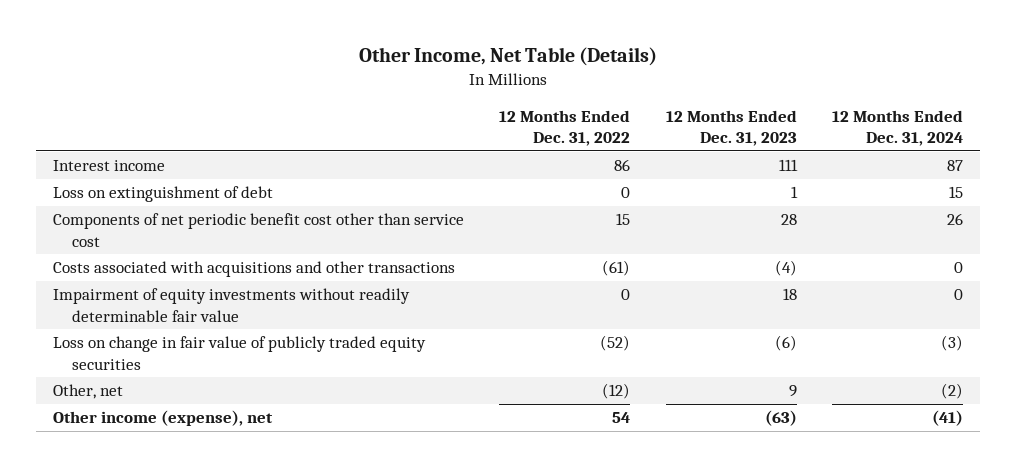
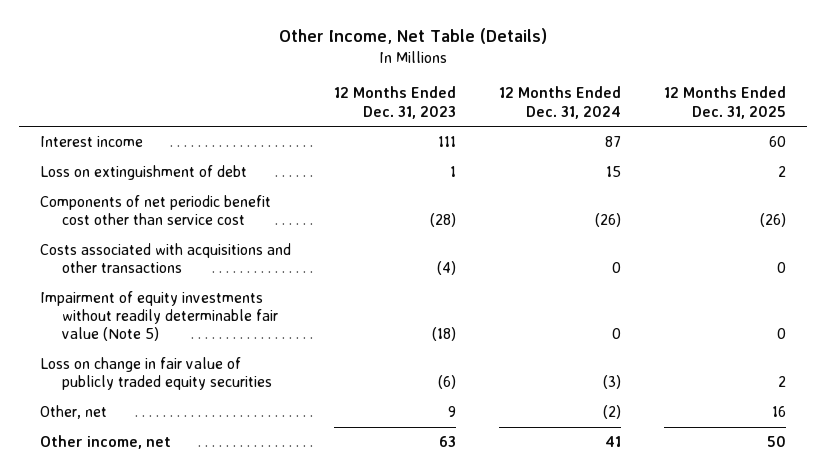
[499,109,631,146] 12 Months Ended Dec. 31, 2022 -> none
none -> [663,86,786,119] 12 Months Ended Dec. 31, 2025
[780,214,797,226] 28 -> [429,213,456,228] (28)
[946,213,963,226] 26 -> [594,213,621,228] (26)
[53,288,411,322] Impairment of equity investments without readily determinable fair value -> [40,291,278,342] Impairment of equity investments without readily determinable fair value (Note 5)
[782,288,797,301] 18 -> [431,327,456,342] (18)
[53,410,274,427] Other income (expense), net -> [40,435,172,450] Other income, net
[764,410,797,427] (63) -> [438,436,456,448] 63
[931,410,963,427] (41) -> [604,436,621,448] 41

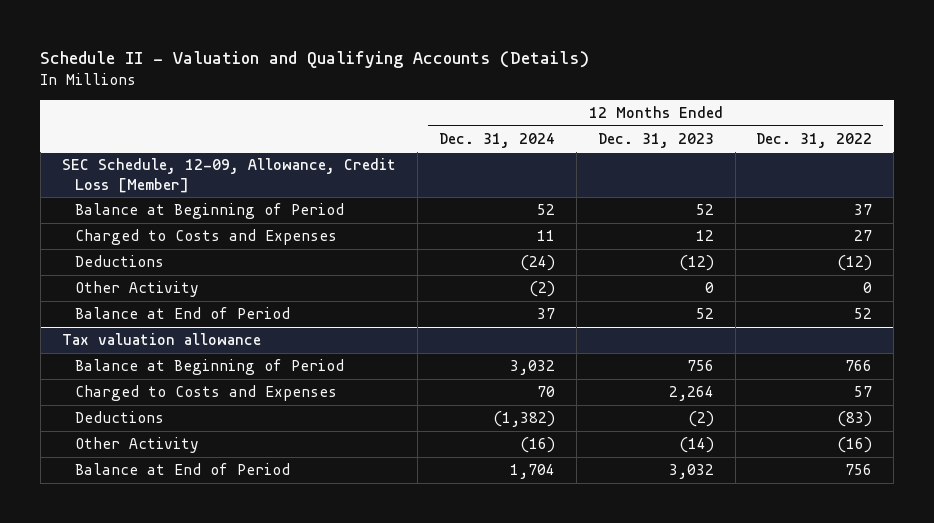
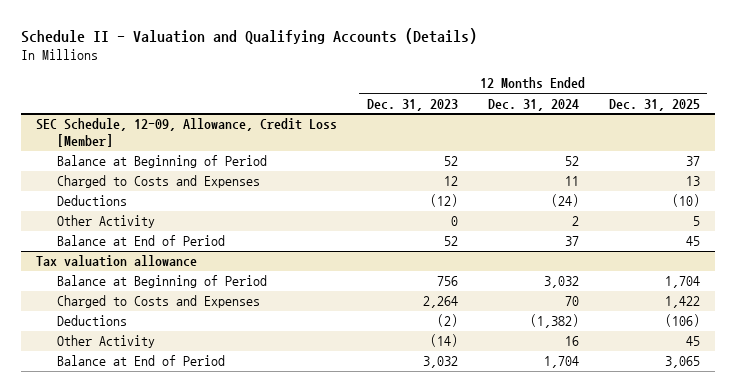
[756,132,873,148] Dec. 31, 2022 -> none
none -> [608,98,700,111] Dec. 31, 2025
[528,281,555,298] (2) -> [571,216,579,227] 2
[519,437,555,454] (16) -> [564,336,579,347] 16

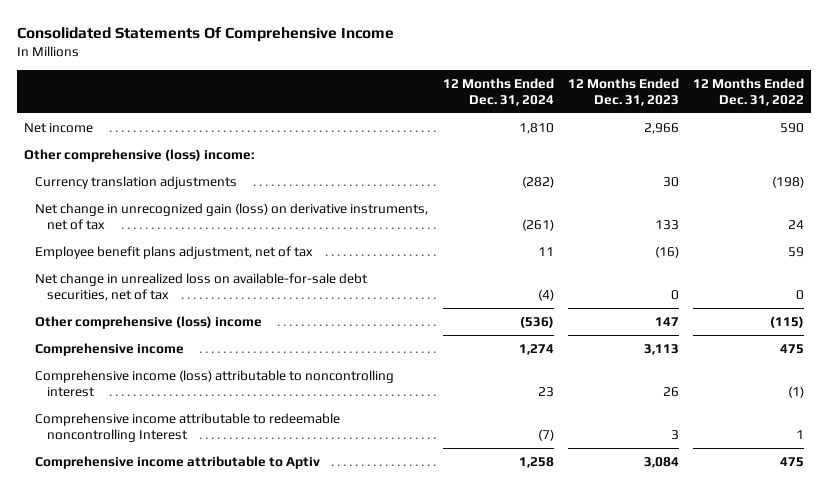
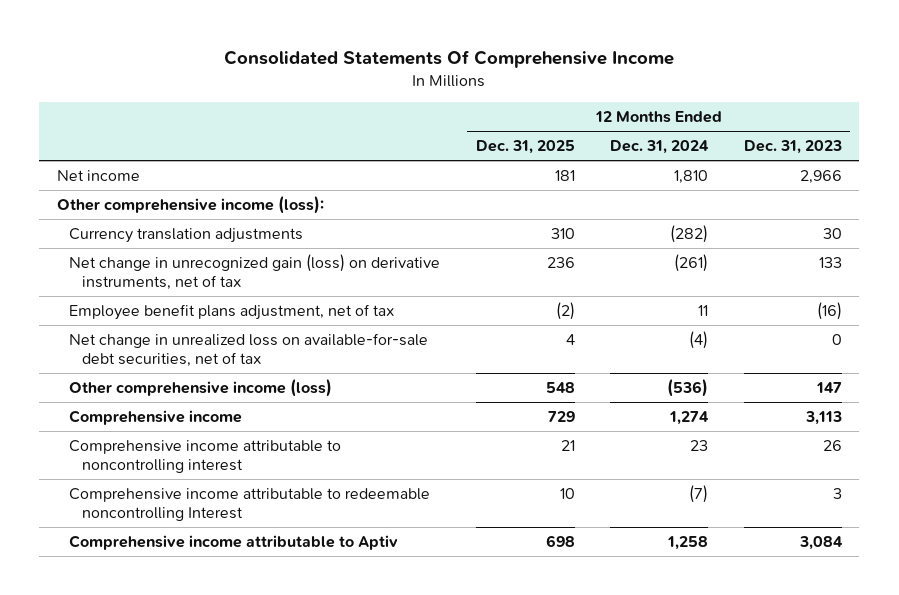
[693,77,805,106] 12 Months Ended Dec. 31, 2022 -> none
none -> [475,140,575,155] Dec. 31, 2025
[24,148,255,162] Other comprehensive (loss) income: -> [57,195,325,214] Other comprehensive income (loss):
[35,315,263,329] Other comprehensive (loss) income -> [69,378,333,397] Other comprehensive income (loss)
[35,369,395,397] Comprehensive income (loss) attributable to noncontrolling interest -> [69,439,342,473] Comprehensive income attributable to noncontrolling interest

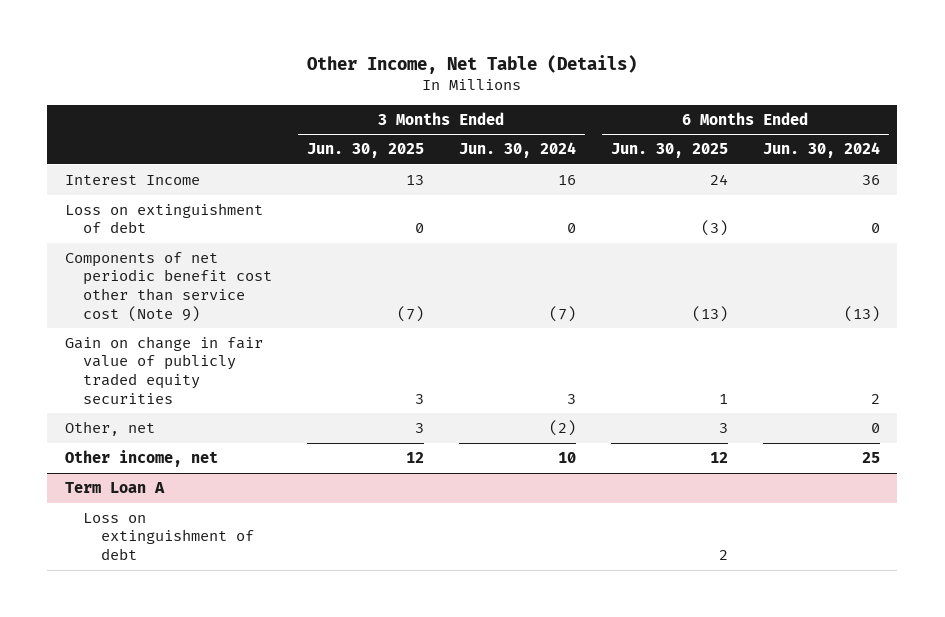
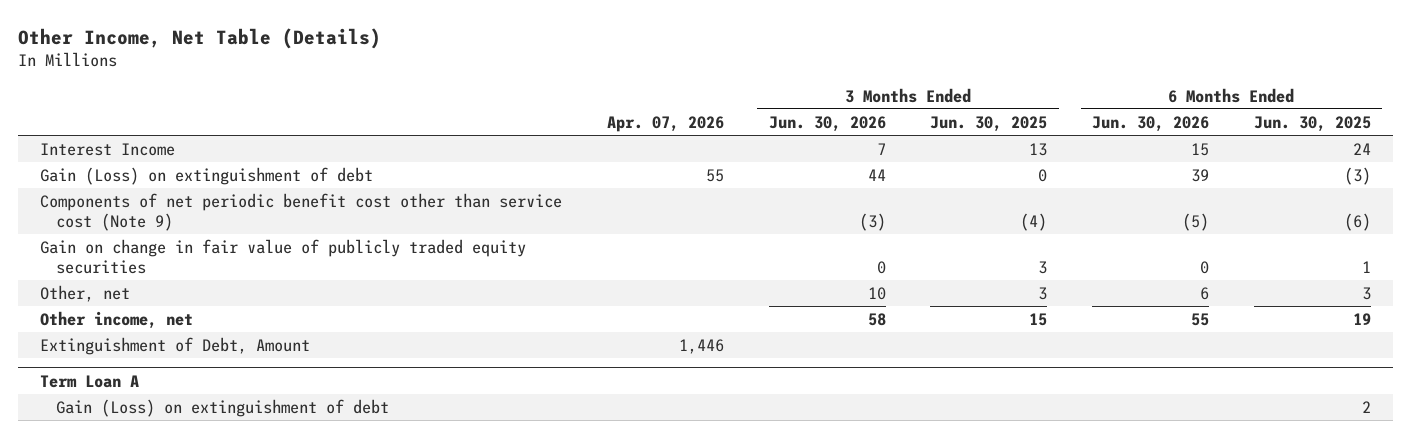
[458,142,576,159] Jun. 30, 2024 -> none
[762,142,880,159] Jun. 30, 2024 -> none
none -> [606,116,724,133] Apr. 07, 2026
none -> [768,116,886,133] Jun. 30, 2026
none -> [1092,116,1210,133] Jun. 30, 2026
[64,202,263,234] Loss on extinguishment of debt -> [40,167,374,186] Gain (Loss) on extinguishment of debt
[396,305,424,322] (7) -> [1020,212,1048,231] (4)
[691,305,728,322] (13) -> [1343,212,1371,231] (6)
[405,451,424,463] 12 -> [1029,313,1048,327] 15
[709,451,728,463] 12 -> [1352,313,1371,326] 19
none -> [40,337,311,356] Extinguishment of Debt, Amount
[82,512,255,561] Loss on extinguishment of debt -> [56,399,390,418] Gain (Loss) on extinguishment of debt

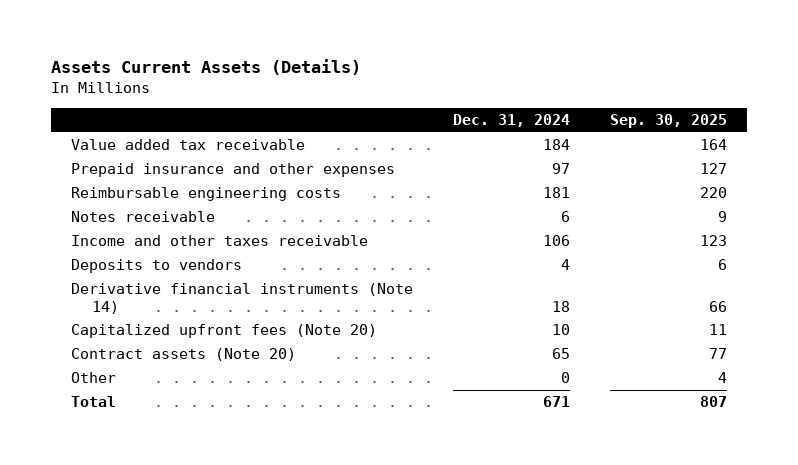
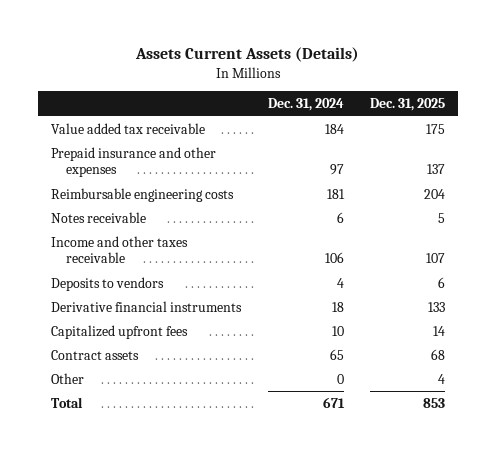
[609,114,727,129] Sep. 30, 2025 -> none
none -> [370,98,446,112] Dec. 31, 2025
[70,283,413,314] Derivative financial instruments (Note 14) -> [51,300,243,312] Derivative financial instruments
[70,324,377,339] Capitalized upfront fees (Note 20) -> [51,324,189,339] Capitalized upfront fees
[70,348,296,362] Contract assets (Note 20) -> [51,349,140,360] Contract assets

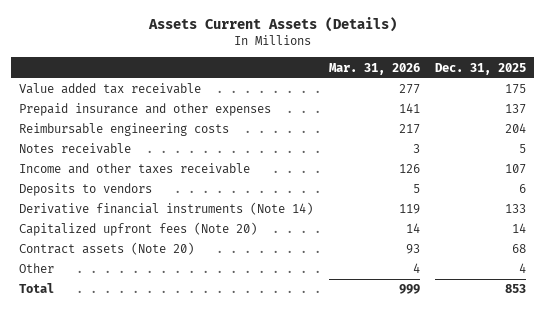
[267,98,344,112] Dec. 31, 2024 -> none
none -> [328,62,420,75] Mar. 31, 2026
[51,300,243,312] Derivative financial instruments -> [18,202,313,216] Derivative financial instruments (Note 14)
[51,324,189,339] Capitalized upfront fees -> [18,222,257,237] Capitalized upfront fees (Note 20)
[51,349,140,360] Contract assets -> [18,242,194,256] Contract assets (Note 20)

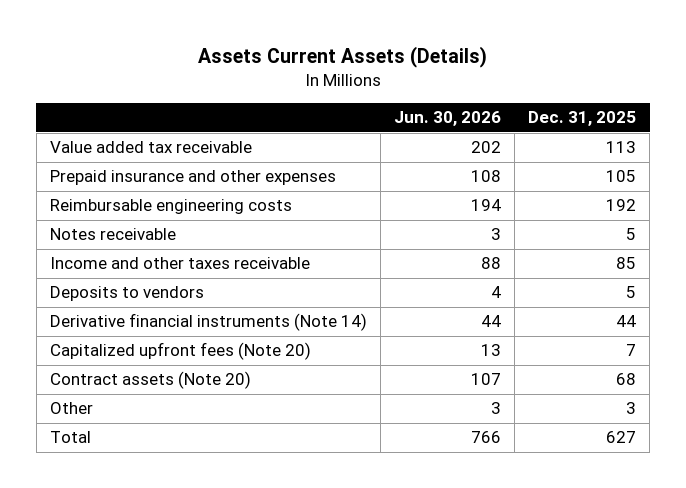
[328,62,420,75] Mar. 31, 2026 -> none
none -> [393,111,501,127] Jun. 30, 2026
[505,84,527,95] 175 -> [605,141,636,154] 113
[505,104,527,115] 137 -> [605,170,636,183] 105
[505,123,527,134] 204 -> [605,199,636,212] 192
[505,164,527,175] 107 -> [615,257,636,270] 85
[519,184,527,194] 6 -> [625,286,636,299] 5
[505,204,527,214] 133 -> [615,315,636,328] 44
[512,223,527,234] 14 -> [625,344,636,357] 7
[519,263,527,274] 4 -> [625,402,636,415] 3
[505,284,527,294] 853 -> [605,431,636,444] 627

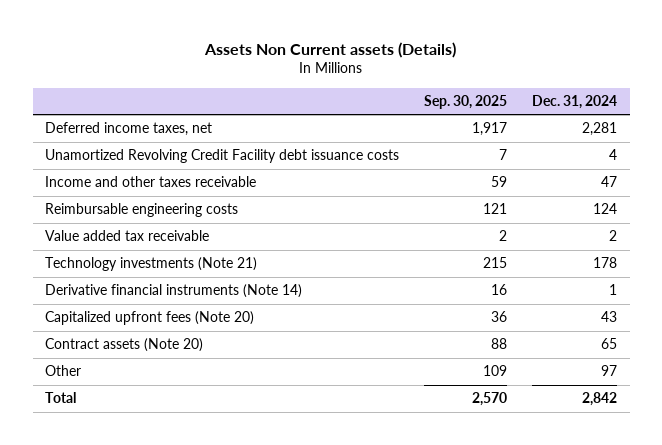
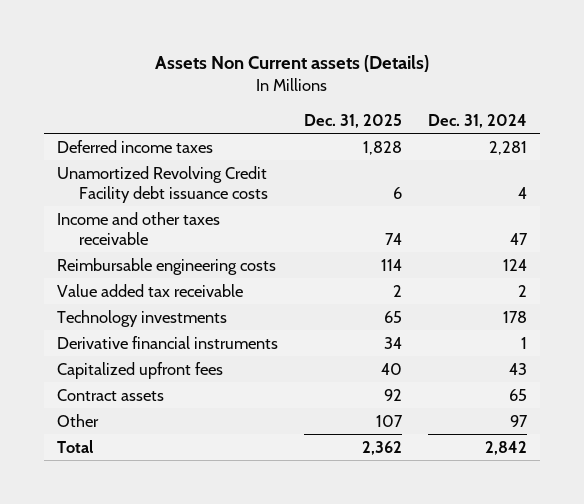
[424,94,508,109] Sep. 30, 2025 -> none
none -> [303,113,402,128] Dec. 31, 2025
[45,122,213,137] Deferred income taxes, net -> [56,139,213,153] Deferred income taxes
[45,257,258,272] Technology investments (Note 21) -> [56,309,227,327] Technology investments
[45,284,303,299] Derivative financial instruments (Note 14) -> [56,335,278,349] Derivative financial instruments
[45,311,255,326] Capitalized upfront fees (Note 20) -> [56,361,223,379] Capitalized upfront fees
[45,338,204,353] Contract assets (Note 20) -> [56,388,164,401] Contract assets

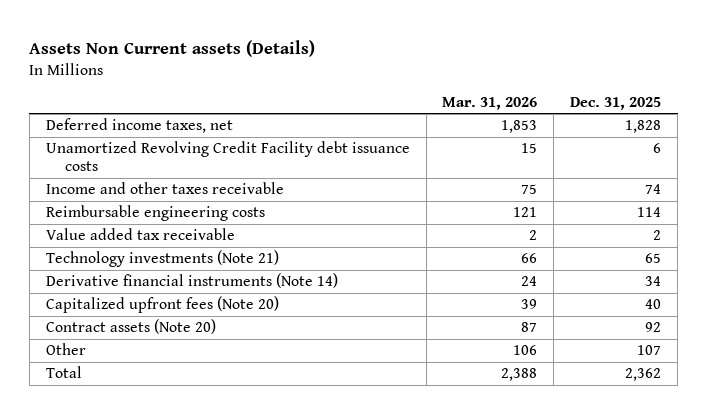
[428,113,528,128] Dec. 31, 2024 -> none
none -> [442,96,538,110] Mar. 31, 2026
[56,139,213,153] Deferred income taxes -> [45,118,233,134] Deferred income taxes, net
[56,309,227,327] Technology investments -> [45,250,279,268] Technology investments (Note 21)
[56,335,278,349] Derivative financial instruments -> [45,273,338,289] Derivative financial instruments (Note 14)
[56,361,223,379] Capitalized upfront fees -> [45,296,279,314] Capitalized upfront fees (Note 20)
[56,388,164,401] Contract assets -> [45,319,216,335] Contract assets (Note 20)

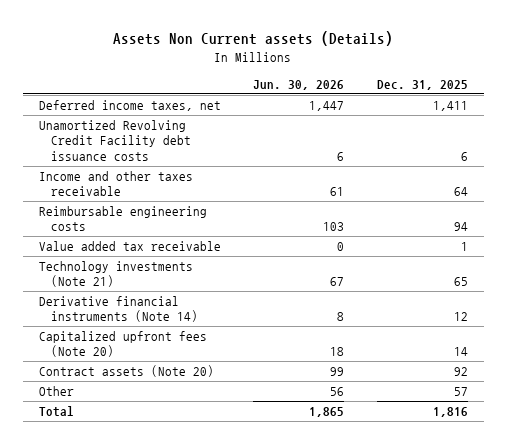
[442,96,538,110] Mar. 31, 2026 -> none
none -> [253,79,345,90] Jun. 30, 2026
[625,120,662,134] 1,828 -> [432,101,468,112] 1,411
[645,184,662,195] 74 -> [453,187,468,197] 64
[637,207,662,218] 114 -> [453,222,468,232] 94
[653,230,662,241] 2 -> [460,242,468,252] 1
[645,276,662,287] 34 -> [453,312,468,322] 12
[645,299,662,310] 40 -> [453,347,468,357] 14
[637,345,662,356] 107 -> [453,387,468,397] 57
[625,368,662,382] 2,362 -> [432,407,468,418] 1,816

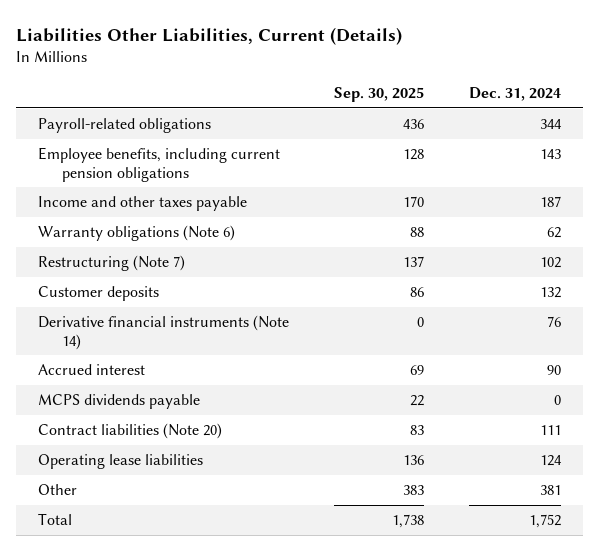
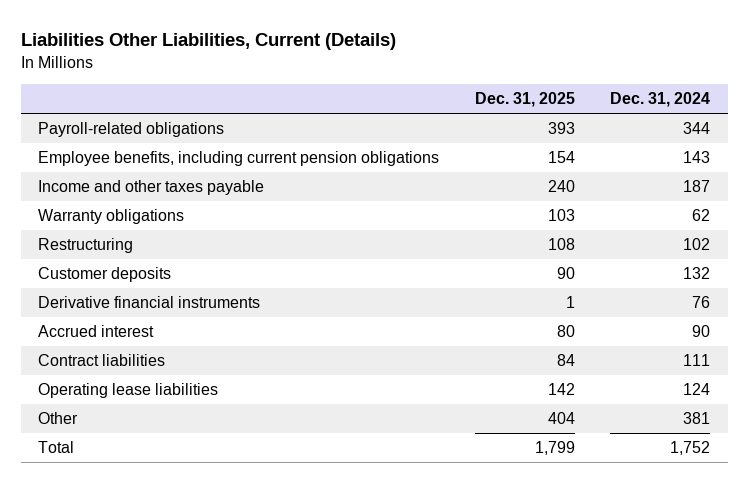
[333,87,424,103] Sep. 30, 2025 -> none
none -> [474,92,575,108] Dec. 31, 2025
[38,225,236,242] Warranty obligations (Note 6) -> [38,209,185,225] Warranty obligations
[38,255,186,272] Restructuring (Note 7) -> [38,238,134,254] Restructuring
[38,315,290,350] Derivative financial instruments (Note 14) -> [38,296,261,309] Derivative financial instruments
[38,394,201,410] MCPS dividends payable -> none
[38,423,223,440] Contract liabilities (Note 20) -> [38,354,166,367] Contract liabilities

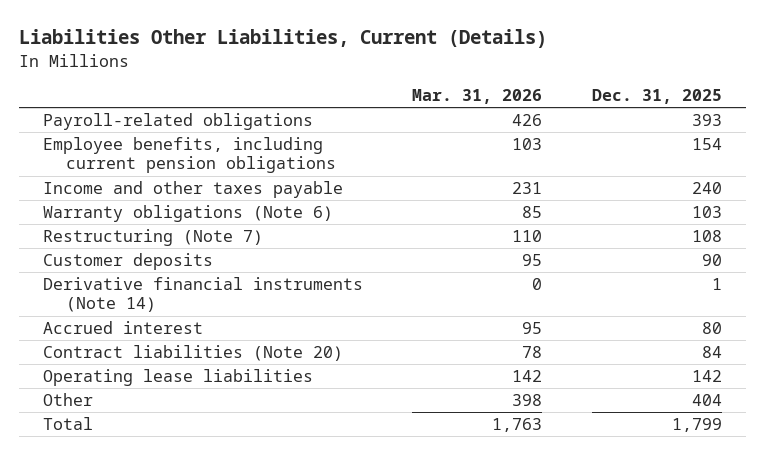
[610,92,711,108] Dec. 31, 2024 -> none
none -> [412,88,543,104] Mar. 31, 2026
[38,209,185,225] Warranty obligations -> [43,204,334,222] Warranty obligations (Note 6)
[38,238,134,254] Restructuring -> [43,228,264,246] Restructuring (Note 7)
[38,296,261,309] Derivative financial instruments -> [43,276,364,313] Derivative financial instruments (Note 14)
[38,354,166,367] Contract liabilities -> [43,344,344,361] Contract liabilities (Note 20)

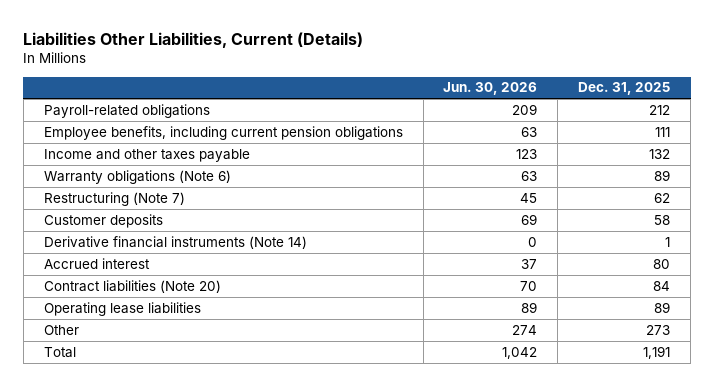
[412,88,543,104] Mar. 31, 2026 -> none
none -> [443,82,538,96] Jun. 30, 2026
[691,113,722,126] 393 -> [649,104,671,115] 212
[691,137,722,150] 154 -> [655,126,671,137] 111
[691,181,722,194] 240 -> [649,148,671,159] 132
[691,205,722,218] 103 -> [654,169,671,181] 89
[691,229,722,242] 108 -> [654,192,671,203] 62
[701,253,722,266] 90 -> [654,214,671,225] 58
[691,369,722,382] 142 -> [654,301,671,313] 89
[691,393,722,406] 404 -> [646,324,671,335] 273
[671,417,722,432] 1,799 -> [643,345,671,359] 1,191

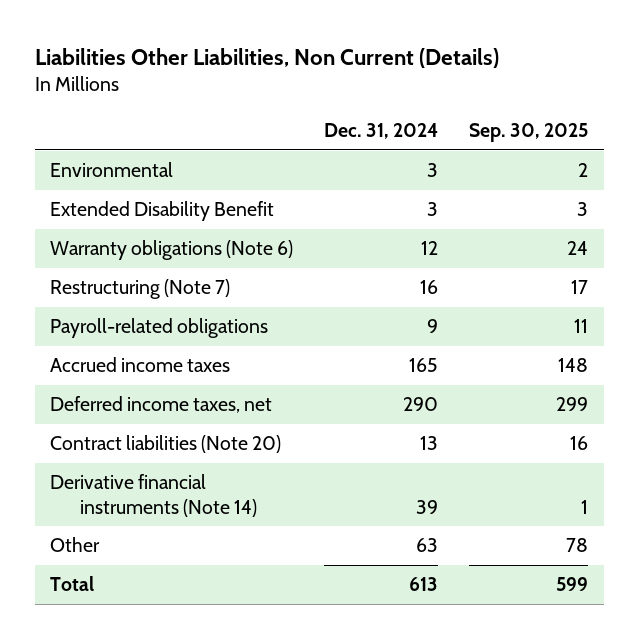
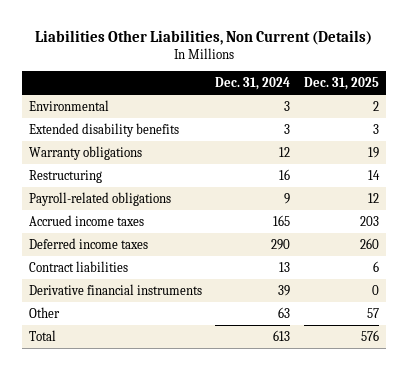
[469,123,589,143] Sep. 30, 2025 -> none
none -> [303,77,379,91] Dec. 31, 2025
[50,201,275,222] Extended Disability Benefit -> [28,122,179,137] Extended disability benefits
[50,240,294,261] Warranty obligations (Note 6) -> [28,145,142,160] Warranty obligations
[50,279,231,300] Restructuring (Note 7) -> [28,169,102,183] Restructuring
[50,396,273,414] Deferred income taxes, net -> [28,237,148,249] Deferred income taxes
[50,435,282,454] Contract liabilities (Note 20) -> [28,260,128,272] Contract liabilities
[50,474,257,517] Derivative financial instruments (Note 14) -> [28,283,202,295] Derivative financial instruments

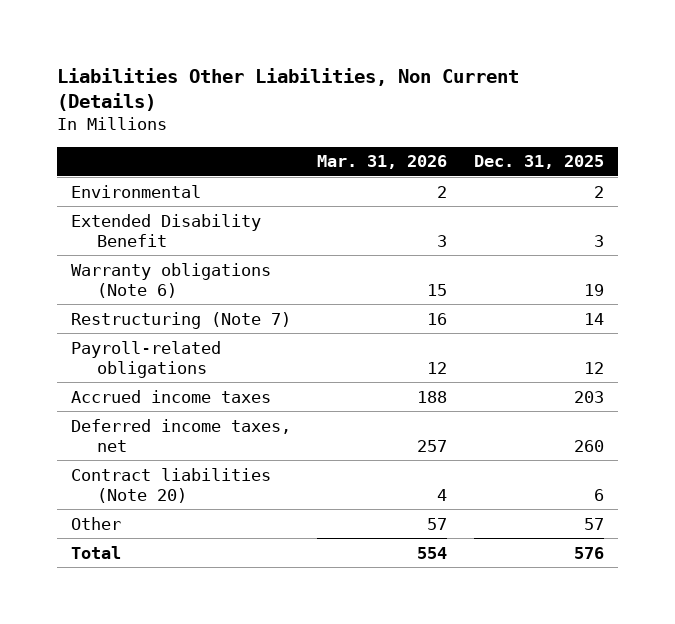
[215,77,291,91] Dec. 31, 2024 -> none
none -> [317,155,448,170] Mar. 31, 2026
[28,122,179,137] Extended disability benefits -> [70,213,261,247] Extended Disability Benefit
[28,145,142,160] Warranty obligations -> [70,262,271,298] Warranty obligations (Note 6)
[28,169,102,183] Restructuring -> [70,311,291,329] Restructuring (Note 7)
[28,283,202,295] Derivative financial instruments -> none
[28,237,148,249] Deferred income taxes -> [70,418,291,452] Deferred income taxes, net
[28,260,128,272] Contract liabilities -> [70,467,271,503] Contract liabilities (Note 20)

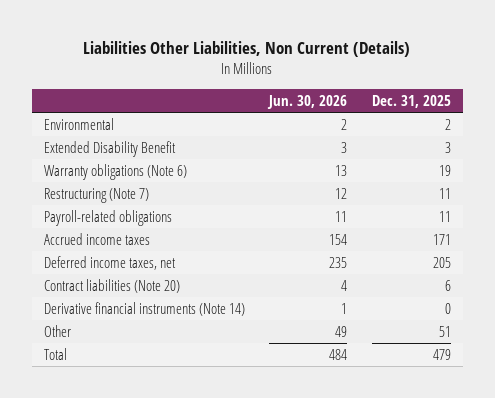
[317,155,448,170] Mar. 31, 2026 -> none
none -> [267,94,348,109] Jun. 30, 2026
[584,312,605,325] 14 -> [438,187,451,199] 11
[584,361,605,374] 12 -> [438,210,451,222] 11
[574,390,605,403] 203 -> [432,233,451,245] 171
[574,439,605,452] 260 -> [432,256,451,268] 205
none -> [43,301,245,316] Derivative financial instruments (Note 14)
[584,517,605,530] 57 -> [438,325,451,337] 51
[574,546,605,559] 576 -> [432,348,451,360] 479

